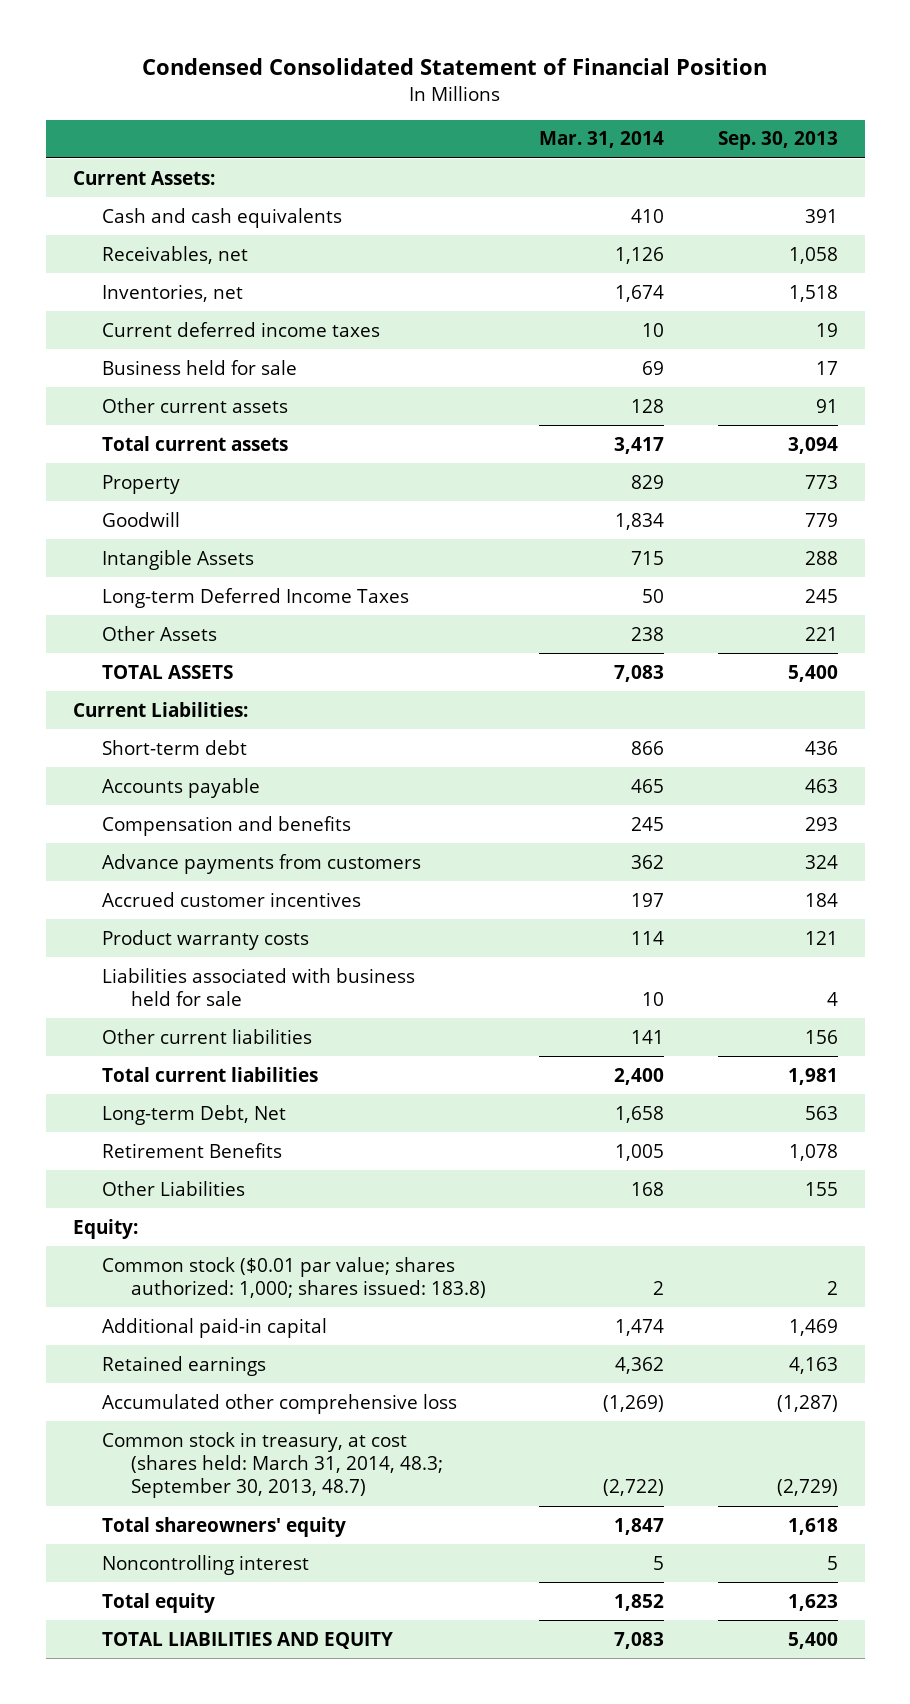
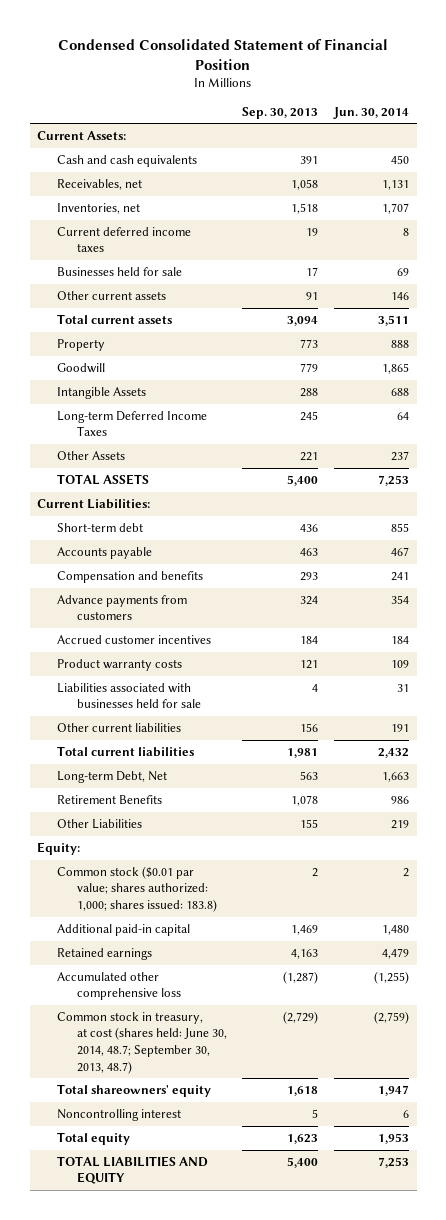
[539,131,665,149] Mar. 31, 2014 -> none
none -> [333,106,410,119] Jun. 30, 2014
[101,359,297,375] Business held for sale -> [57,266,183,276] Businesses held for sale
[101,967,415,1007] Liabilities associated with business held for sale -> [57,682,201,709] Liabilities associated with businesses held for sale
[101,1431,443,1499] Common stock in treasury, at cost (shares held: March 31, 2014, 48.3; September 30, 2013, 48.7) -> [57,1011,227,1074] Common stock in treasury, at cost (shares held: June 30, 2014, 48.7; September 30, 2013, 48.7)

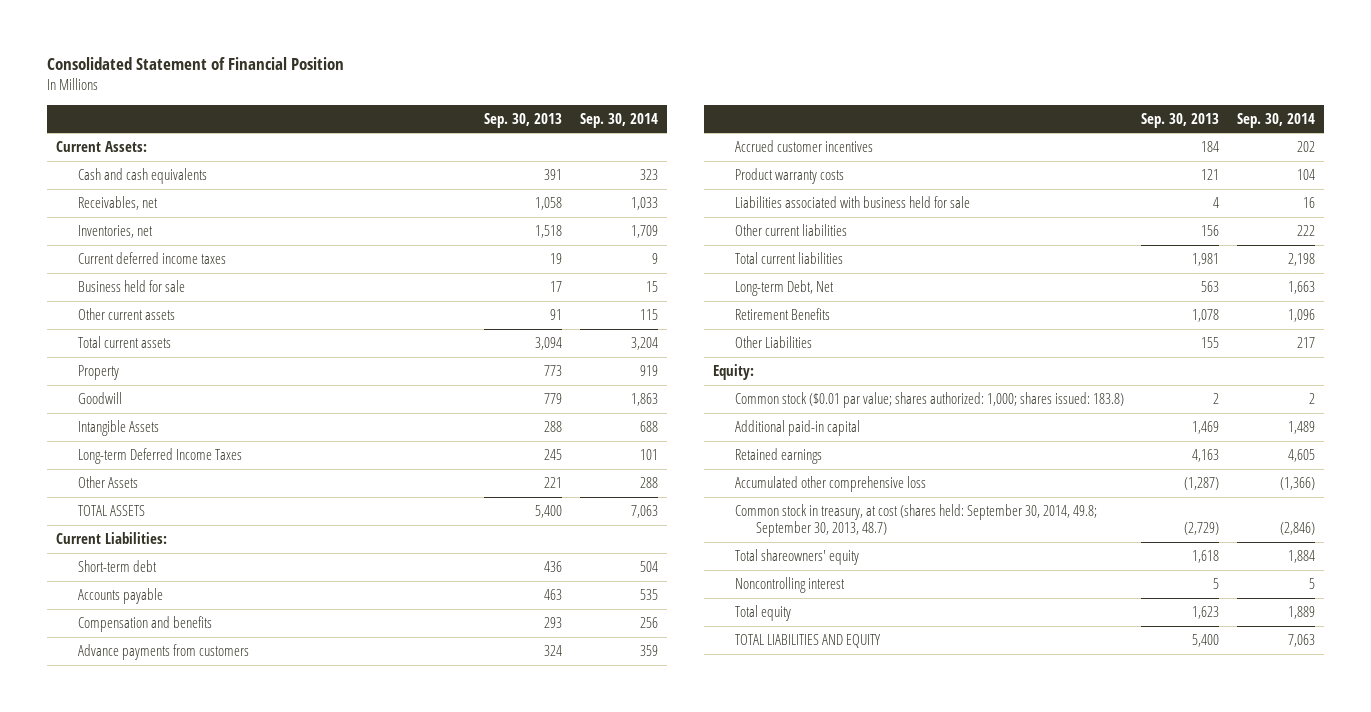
[58,38,389,70] Condensed Consolidated Statement of Financial Position -> [47,56,345,70] Consolidated Statement of Financial Position
[333,106,410,119] Jun. 30, 2014 -> none
none -> [580,112,659,128] Sep. 30, 2014
[57,266,183,276] Businesses held for sale -> [77,280,185,293] Business held for sale
[57,682,201,709] Liabilities associated with businesses held for sale -> [734,196,970,209] Liabilities associated with business held for sale
[57,1011,227,1074] Common stock in treasury, at cost (shares held: June 30, 2014, 48.7; September 30, 2013, 48.7) -> [734,504,1097,538] Common stock in treasury, at cost (shares held: September 30, 2014, 49.8; September 30, 2013, 48.7)

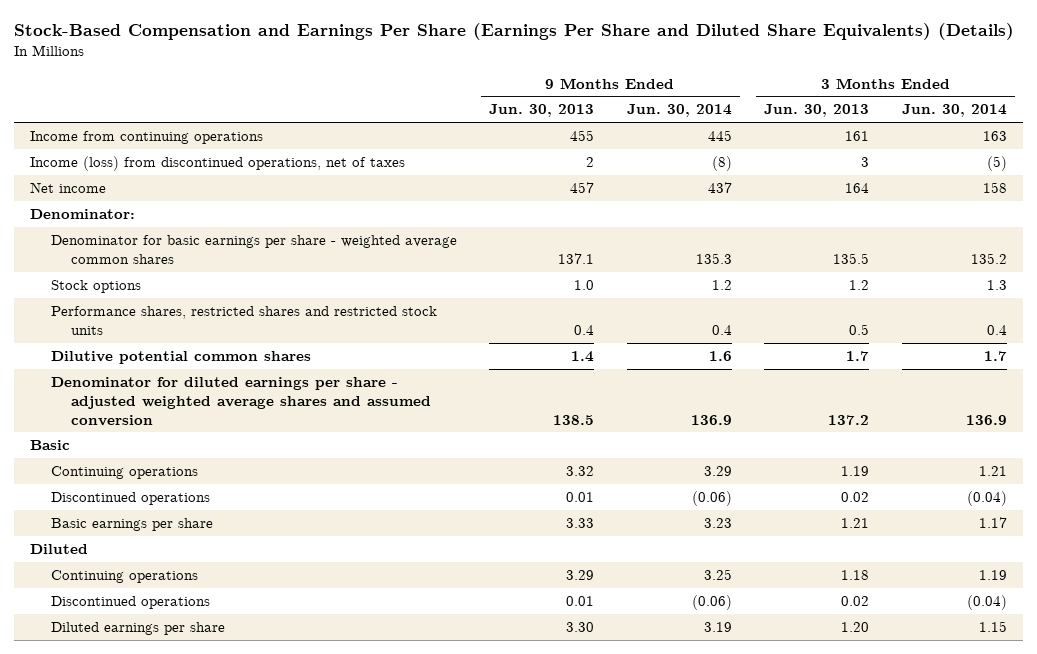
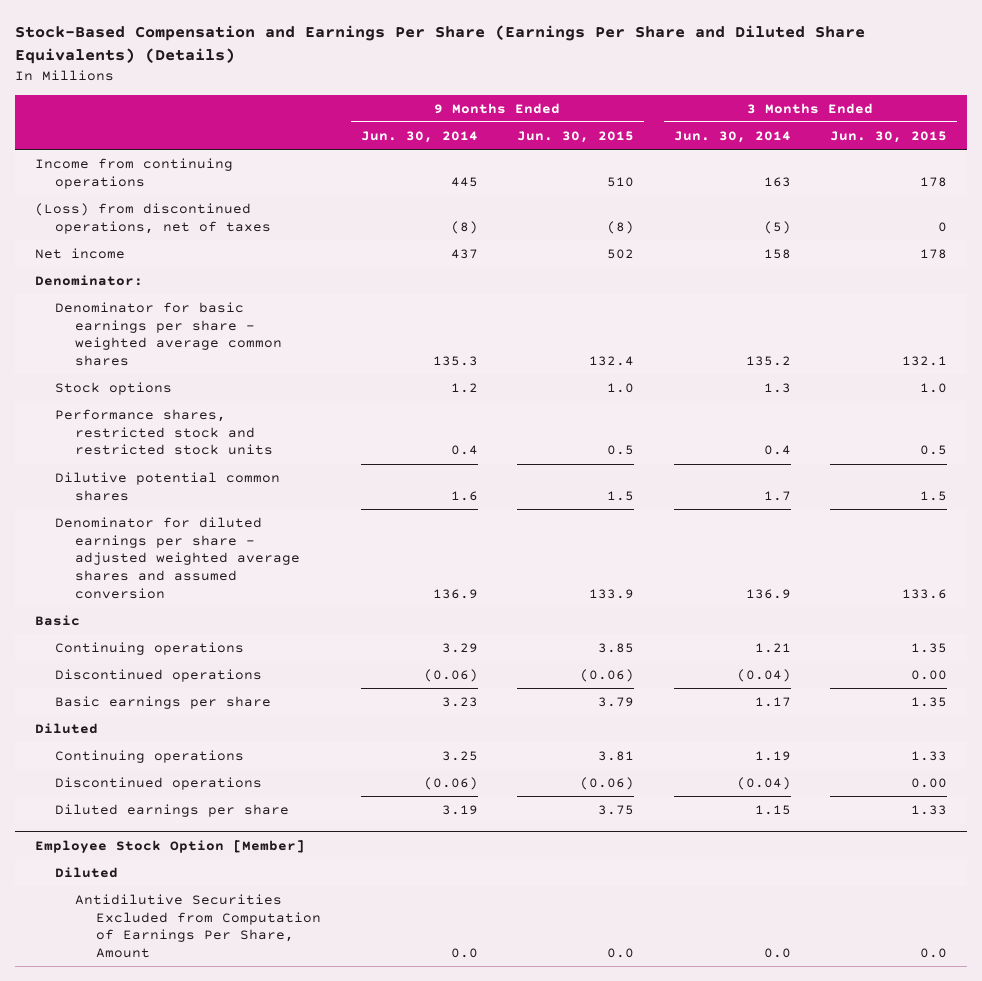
[489,104,595,118] Jun. 30, 2013 -> none
[764,104,870,118] Jun. 30, 2013 -> none
none -> [517,130,635,143] Jun. 30, 2015
none -> [830,130,948,143] Jun. 30, 2015
[29,155,405,171] Income (loss) from discontinued operations, net of taxes -> [34,202,271,234] (Loss) from discontinued operations, net of taxes
[50,305,437,335] Performance shares, restricted shares and restricted stock units -> [54,408,274,456] Performance shares, restricted stock and restricted stock units
none -> [34,839,305,853] Employee Stock Option [Member]
none -> [54,866,118,878] Diluted
none -> [75,893,321,958] Antidilutive Securities Excluded from Computation of Earnings Per Share, Amount

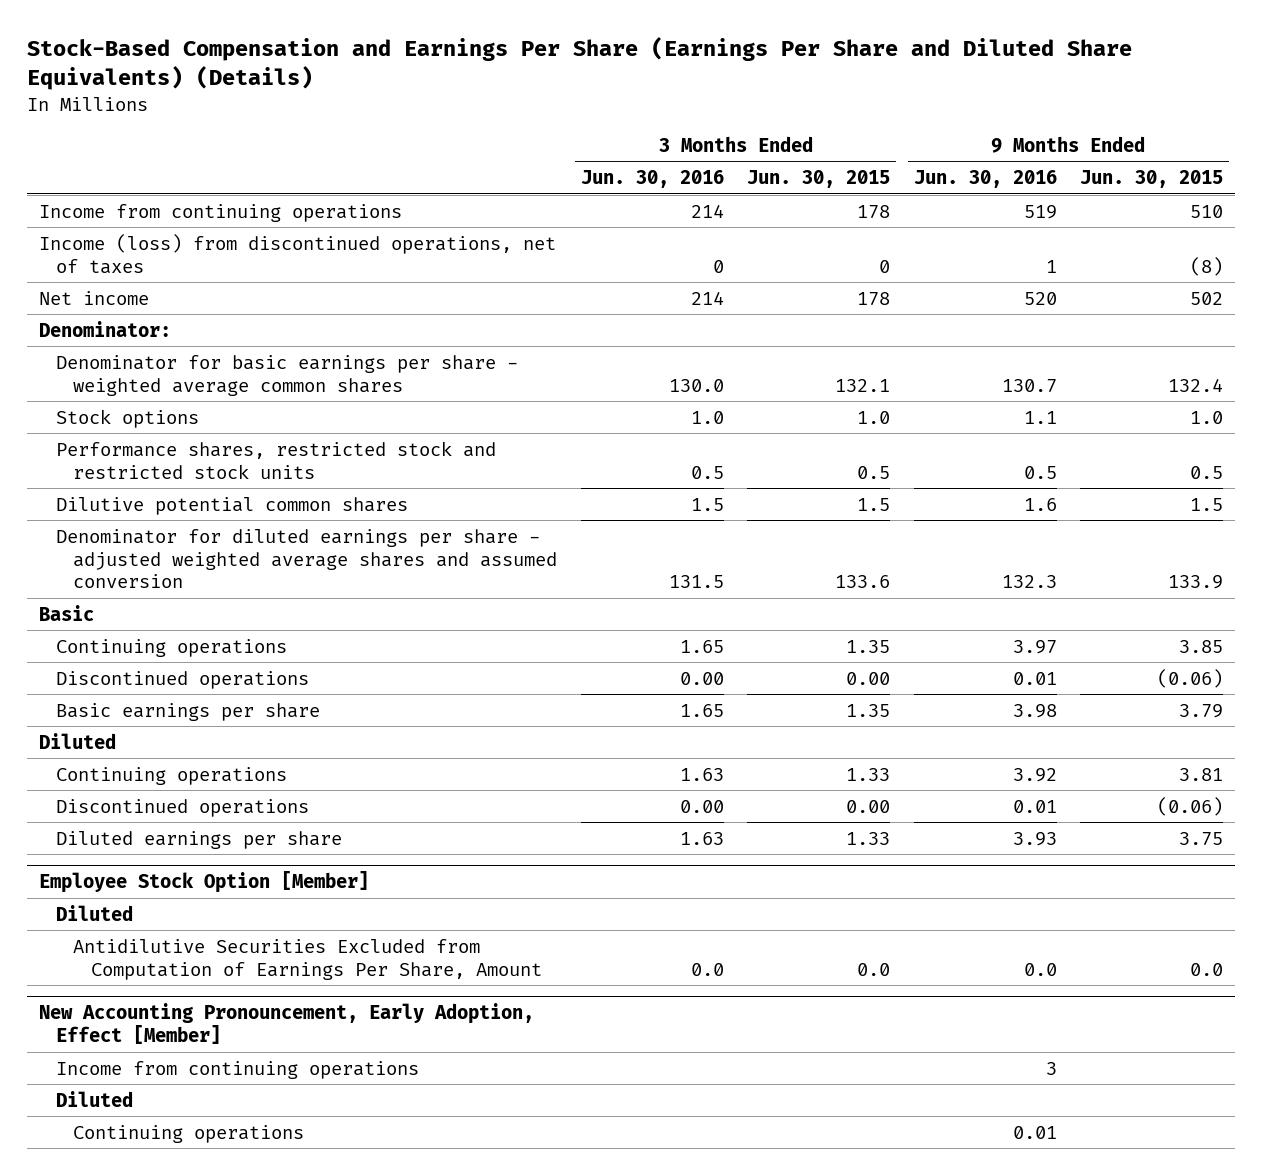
[360,130,478,143] Jun. 30, 2014 -> none
[673,130,791,143] Jun. 30, 2014 -> none
none -> [580,170,724,189] Jun. 30, 2016
none -> [913,170,1057,189] Jun. 30, 2016
[34,202,271,234] (Loss) from discontinued operations, net of taxes -> [38,233,556,274] Income (loss) from discontinued operations, net of taxes
none -> [38,1003,534,1044] New Accounting Pronouncement, Early Adoption, Effect [Member]
none -> [56,1060,420,1079] Income from continuing operations
none -> [56,1090,134,1107] Diluted
none -> [73,1124,305,1143] Continuing operations

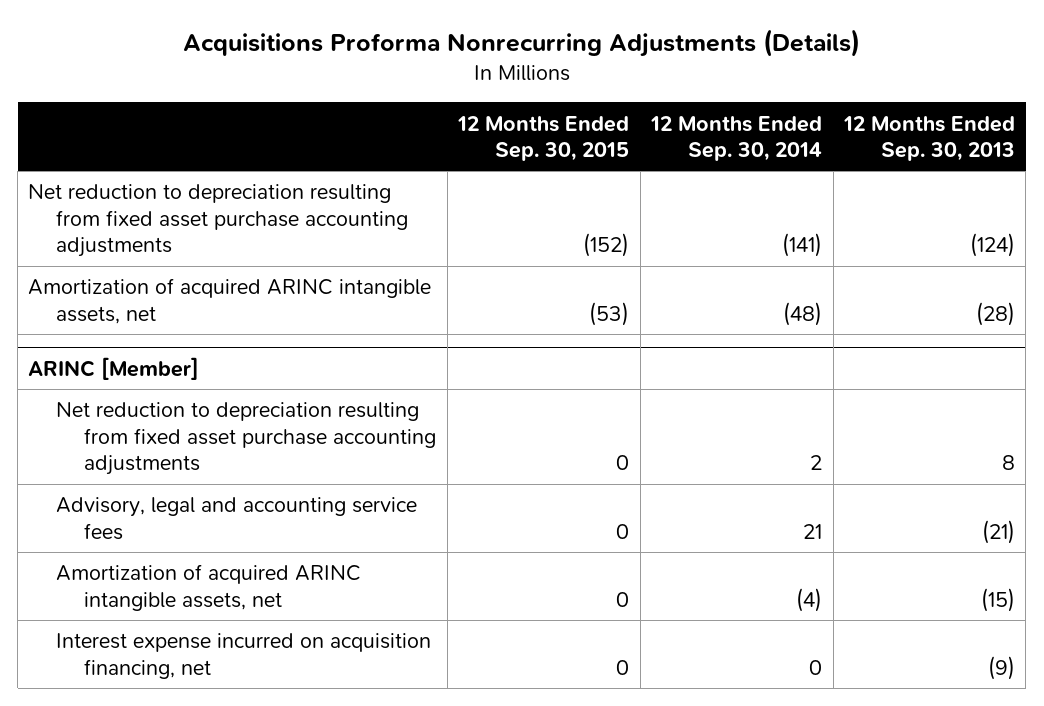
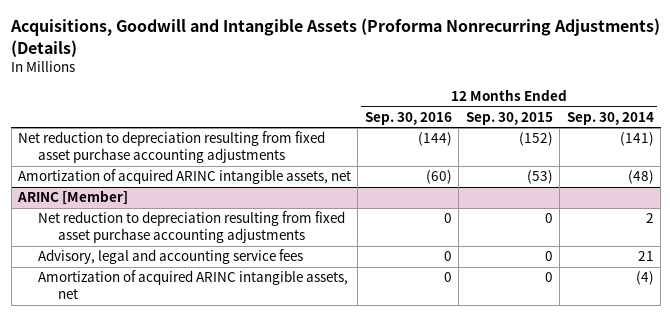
[182,29,860,58] Acquisitions Proforma Nonrecurring Adjustments (Details) -> [10,18,661,57] Acquisitions, Goodwill and Intangible Assets (Proforma Nonrecurring Adjustments) (Details)
[843,115,1016,161] 12 Months Ended Sep. 30, 2013 -> none
none -> [364,111,452,125] Sep. 30, 2016
[56,633,432,679] Interest expense incurred on acquisition financing, net -> none

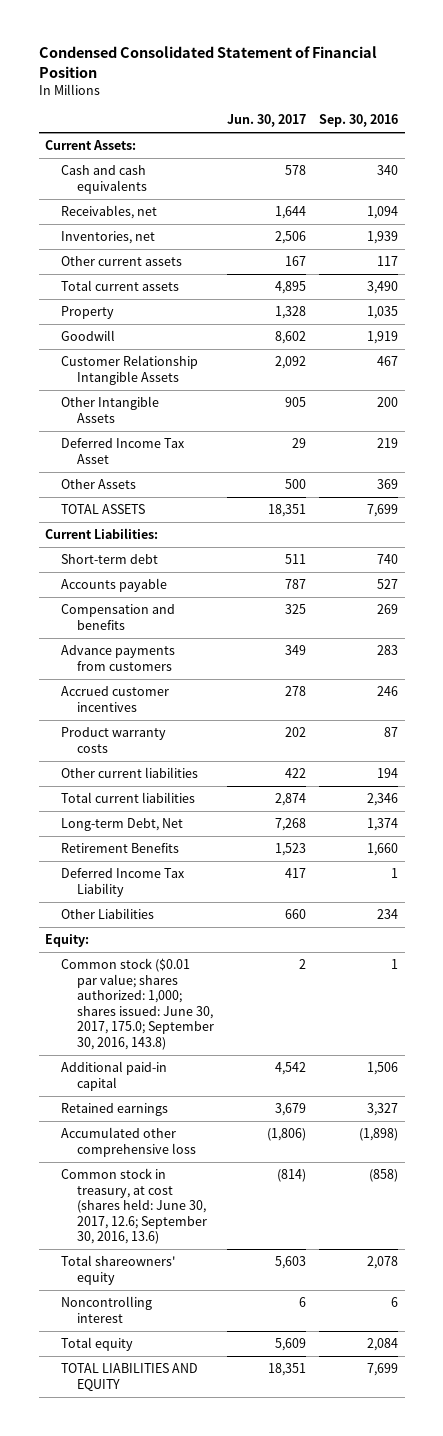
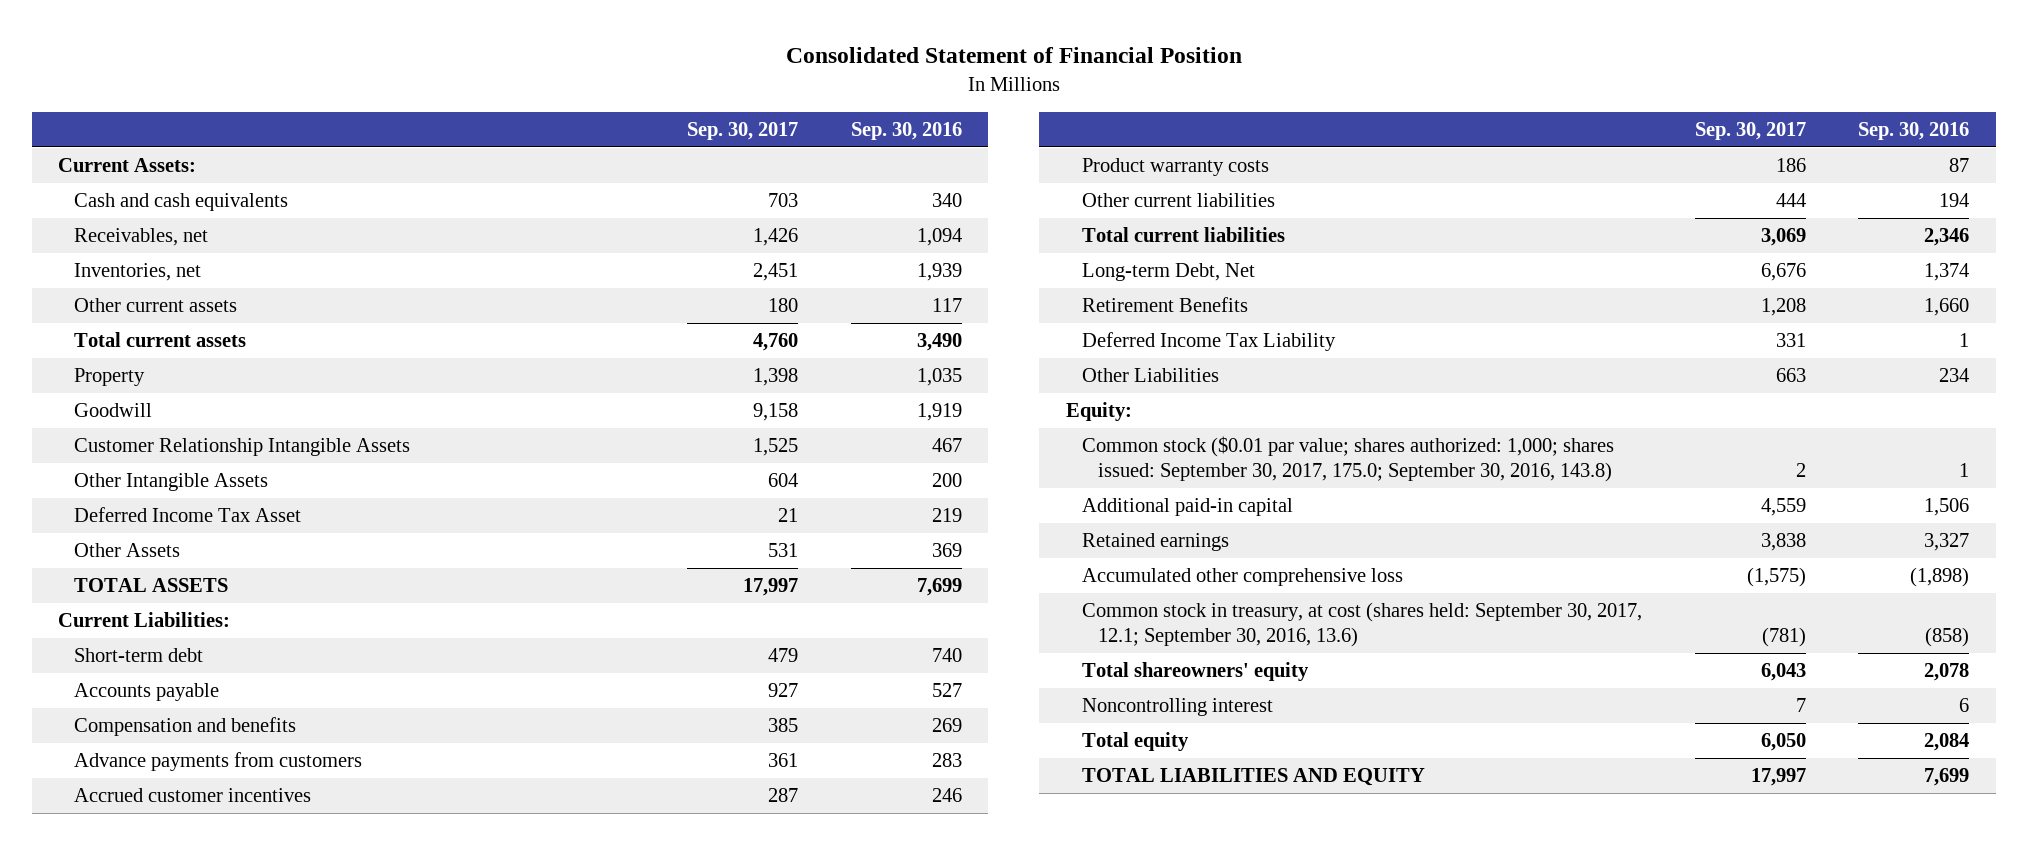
[38,46,377,78] Condensed Consolidated Statement of Financial Position -> [785,47,1242,64] Consolidated Statement of Financial Position
[226,114,306,128] Jun. 30, 2017 -> none
none -> [687,121,799,140] Sep. 30, 2017
[60,958,214,1051] Common stock ($0.01 par value; shares authorized: 1,000; shares issued: June 30, 2017, 175.0; September 30, 2016, 143.8) -> [1081,436,1614,482] Common stock ($0.01 par value; shares authorized: 1,000; shares issued: September 30, 2017, 175.0; September 30, 2016, 143.8)
[60,1168,207,1245] Common stock in treasury, at cost (shares held: June 30, 2017, 12.6; September 30, 2016, 13.6) -> [1081,602,1642,647] Common stock in treasury, at cost (shares held: September 30, 2017, 12.1; September 30, 2016, 13.6)

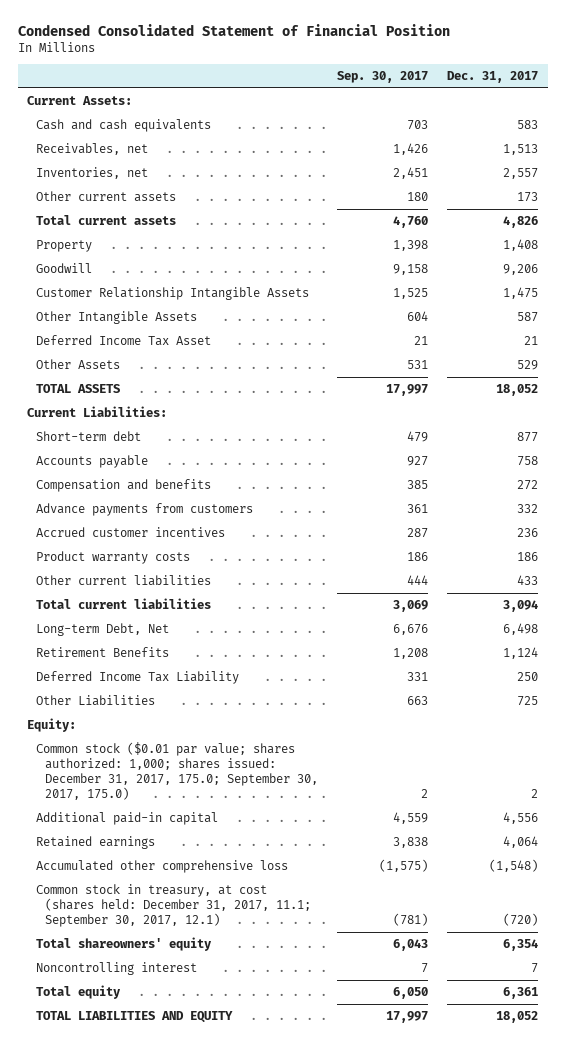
[785,47,1242,64] Consolidated Statement of Financial Position -> [17,23,450,36] Condensed Consolidated Statement of Financial Position
[850,121,962,140] Sep. 30, 2016 -> none
none -> [447,70,539,83] Dec. 31, 2017
[1081,436,1614,482] Common stock ($0.01 par value; shares authorized: 1,000; shares issued: September 30, 2017, 175.0; September 30, 2016, 143.8) -> [35,742,318,800] Common stock ($0.01 par value; shares authorized: 1,000; shares issued: December 31, 2017, 175.0; September 30, 2017, 175.0)
[1081,602,1642,647] Common stock in treasury, at cost (shares held: September 30, 2017, 12.1; September 30, 2016, 13.6) -> [35,884,311,927] Common stock in treasury, at cost (shares held: December 31, 2017, 11.1; September 30, 2017, 12.1)

